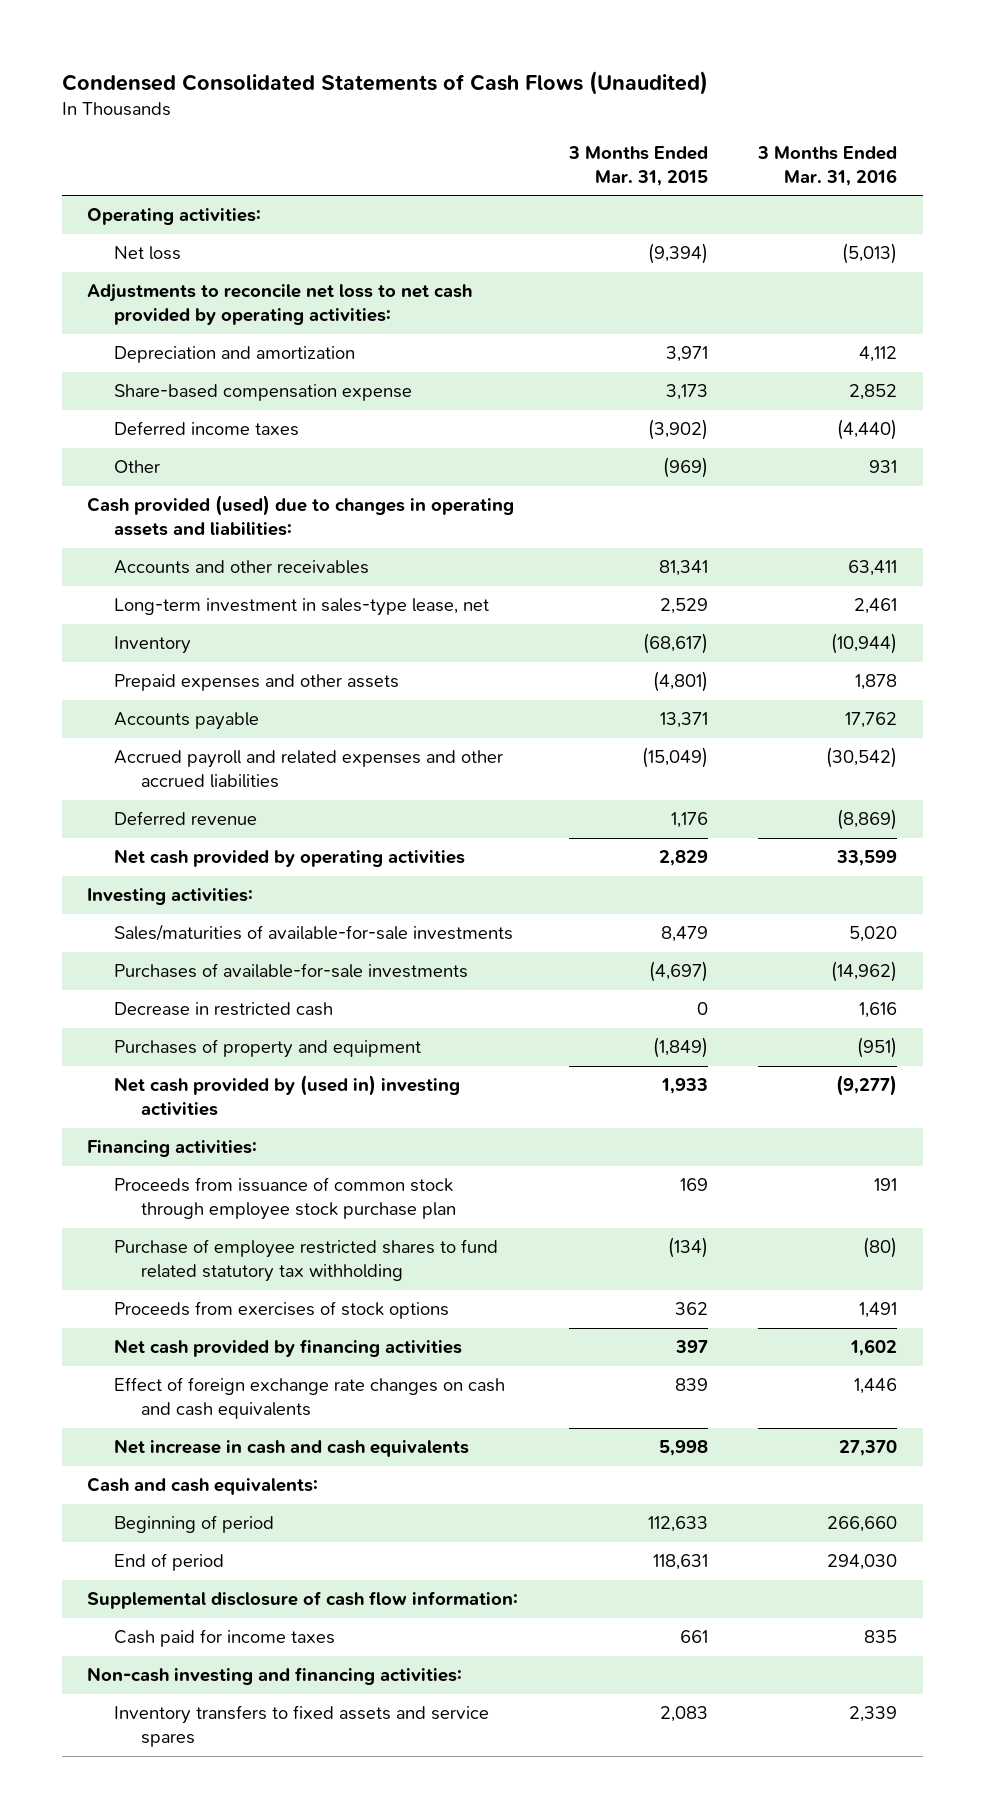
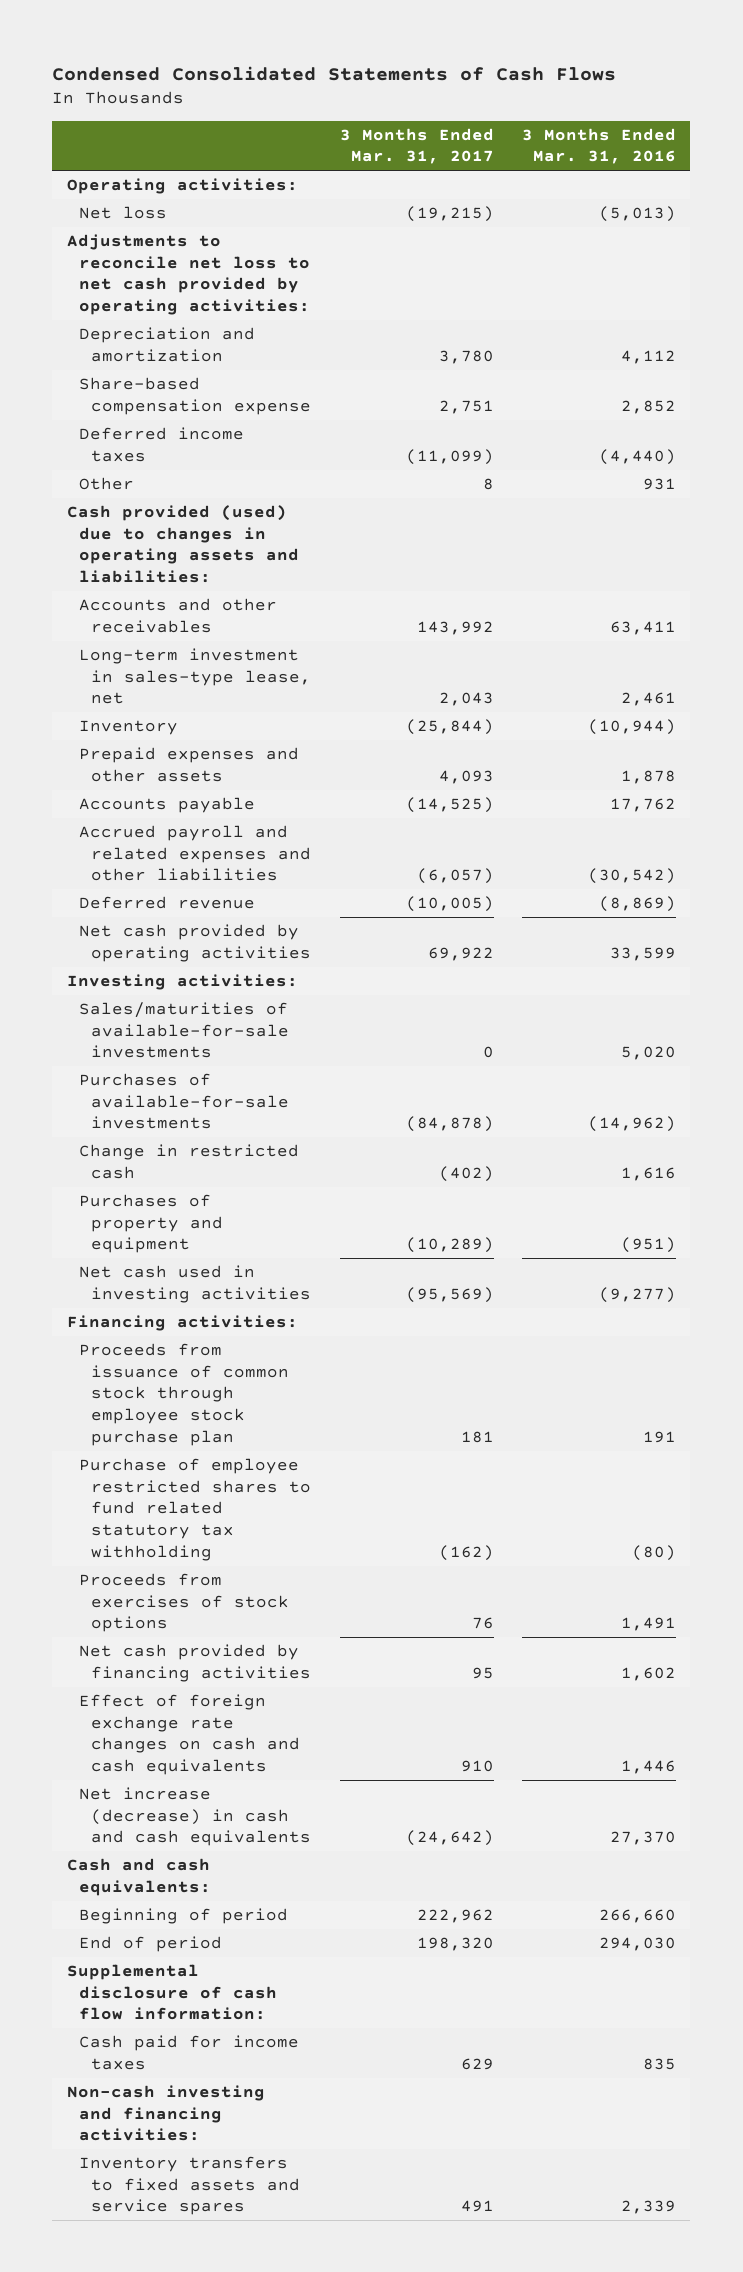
[61,71,708,96] Condensed Consolidated Statements of Cash Flows (Unaudited) -> [52,65,617,81] Condensed Consolidated Statements of Cash Flows
[567,146,708,186] 3 Months Ended Mar. 31, 2015 -> none
none -> [339,127,494,165] 3 Months Ended Mar. 31, 2017
[113,750,503,788] Accrued payroll and related expenses and other accrued liabilities -> [79,825,312,882] Accrued payroll and related expenses and other liabilities
[113,1002,333,1017] Decrease in restricted cash -> [79,1144,300,1179] Change in restricted cash
[113,1075,460,1116] Net cash provided by (used in) investing activities -> [79,1265,312,1303] Net cash used in investing activities
[113,1439,469,1458] Net increase in cash and cash equivalents -> [79,1787,312,1847] Net increase (decrease) in cash and cash equivalents

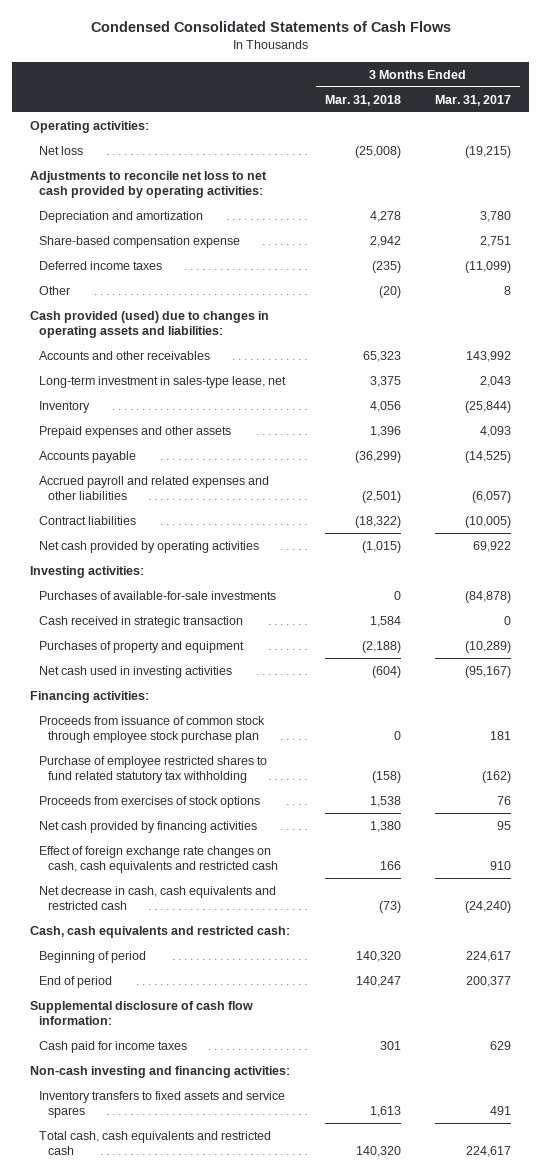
[522,127,677,165] 3 Months Ended Mar. 31, 2016 -> none
none -> [324,94,401,106] Mar. 31, 2018
[79,896,256,910] Deferred revenue -> [38,515,136,525] Contract liabilities
[79,1002,290,1059] Sales/maturities of available-for-sale investments -> none
[79,1144,300,1179] Change in restricted cash -> none
none -> [38,615,243,628] Cash received in strategic transaction
[405,1286,494,1303] (95,569) -> [465,665,512,678] (95,167)
[79,1694,301,1776] Effect of foreign exchange rate changes on cash and cash equivalents -> [38,845,279,874] Effect of foreign exchange rate changes on cash, cash equivalents and restricted cash
[79,1787,312,1847] Net increase (decrease) in cash and cash equivalents -> [38,885,276,911] Net decrease in cash, cash equivalents and restricted cash
[405,1830,494,1847] (24,642) -> [465,901,512,914] (24,240)
[66,1858,212,1896] Cash and cash equivalents: -> [29,925,290,938] Cash, cash equivalents and restricted cash:
[416,1909,494,1924] 222,962 -> [466,950,512,962] 224,617
[416,1937,494,1952] 198,320 -> [466,975,512,987] 200,377
none -> [38,1130,271,1156] Total cash, cash equivalents and restricted cash

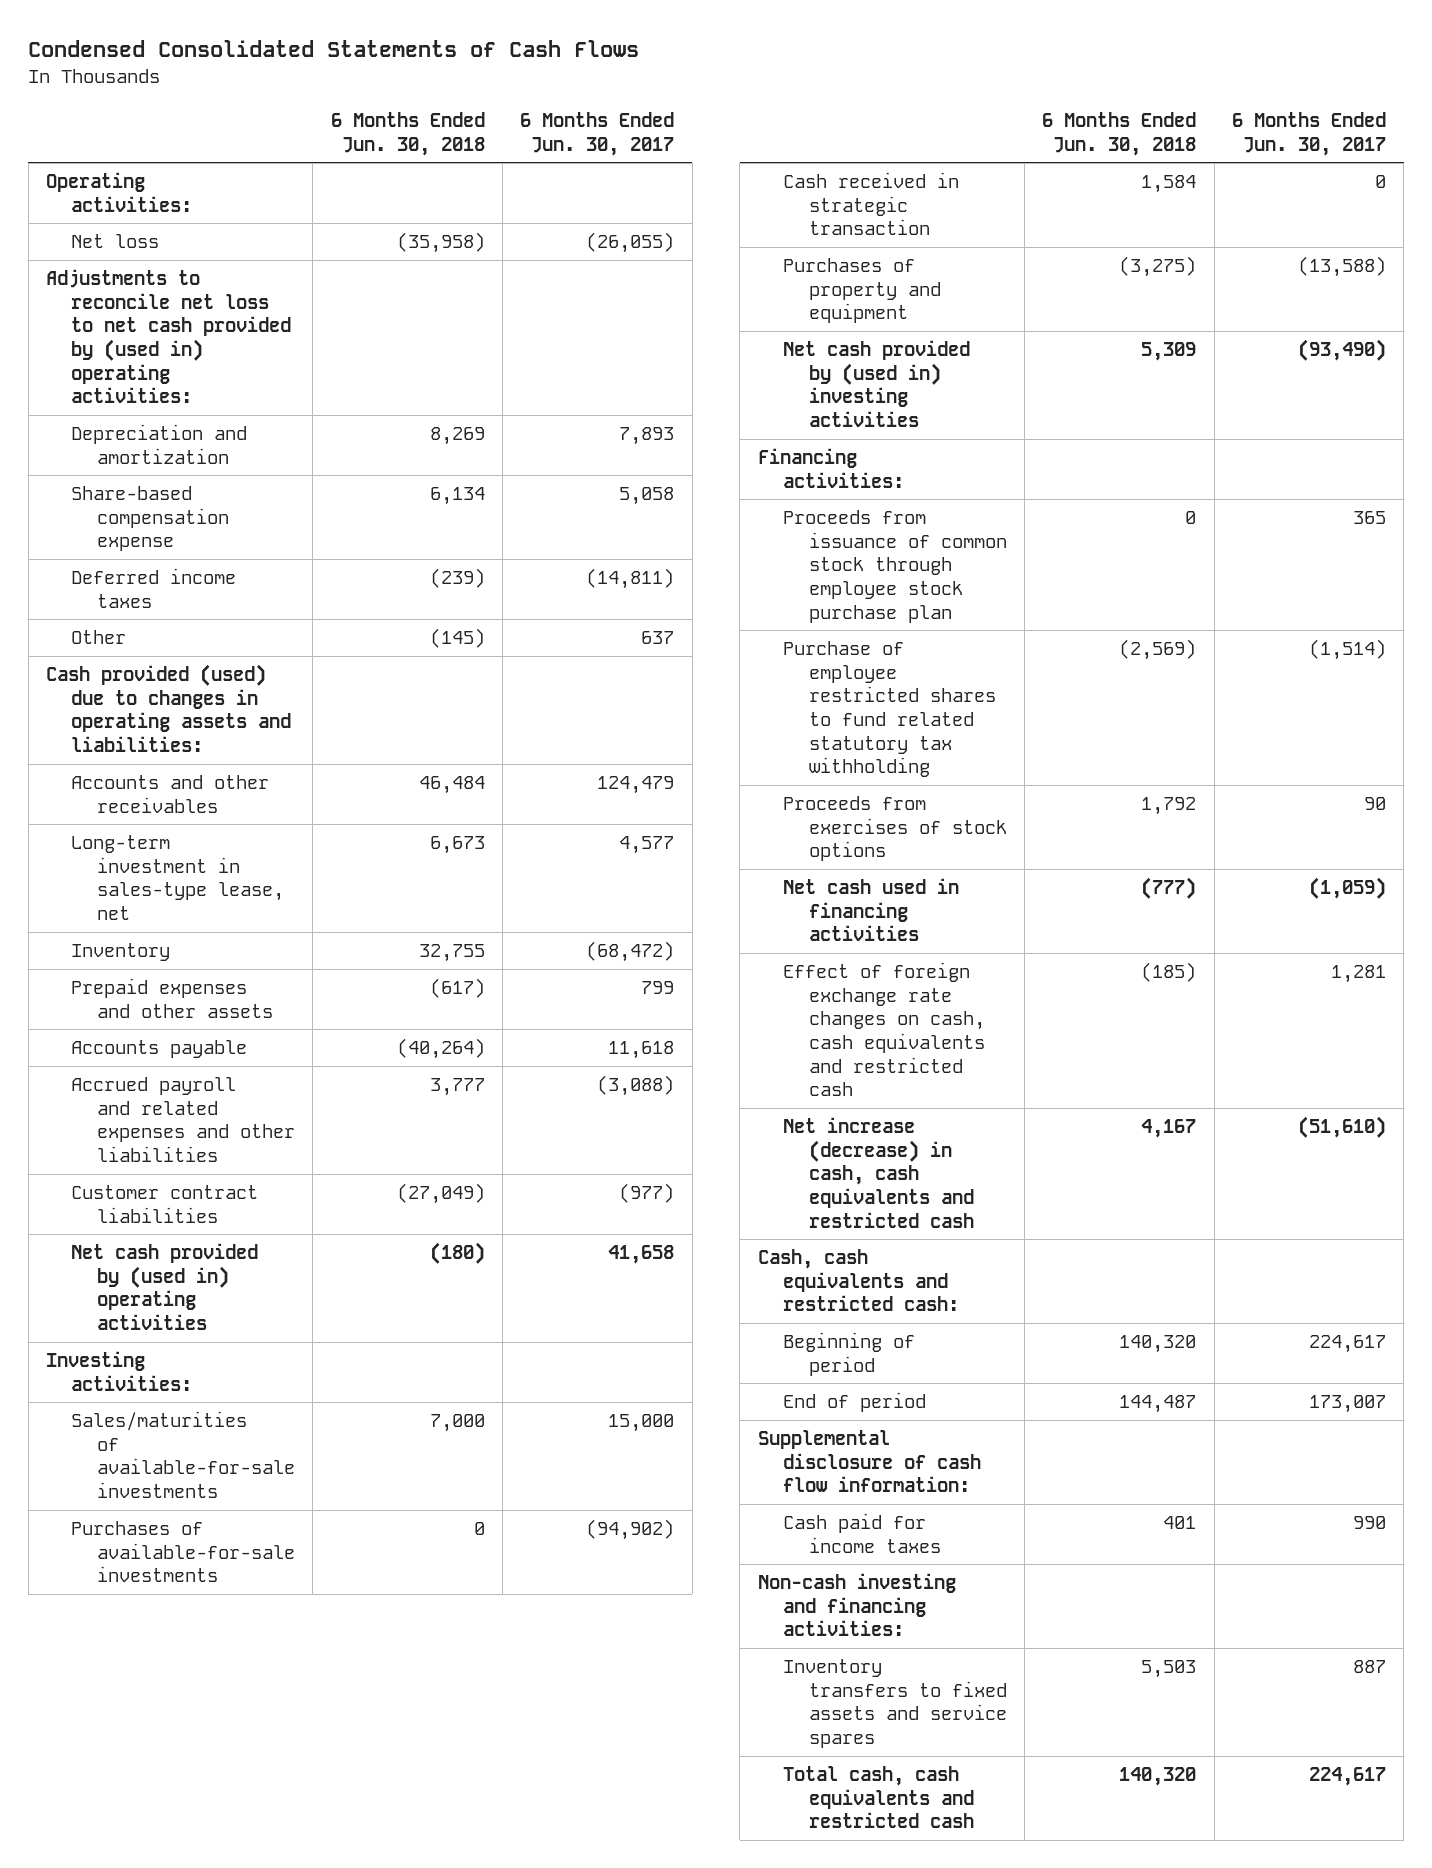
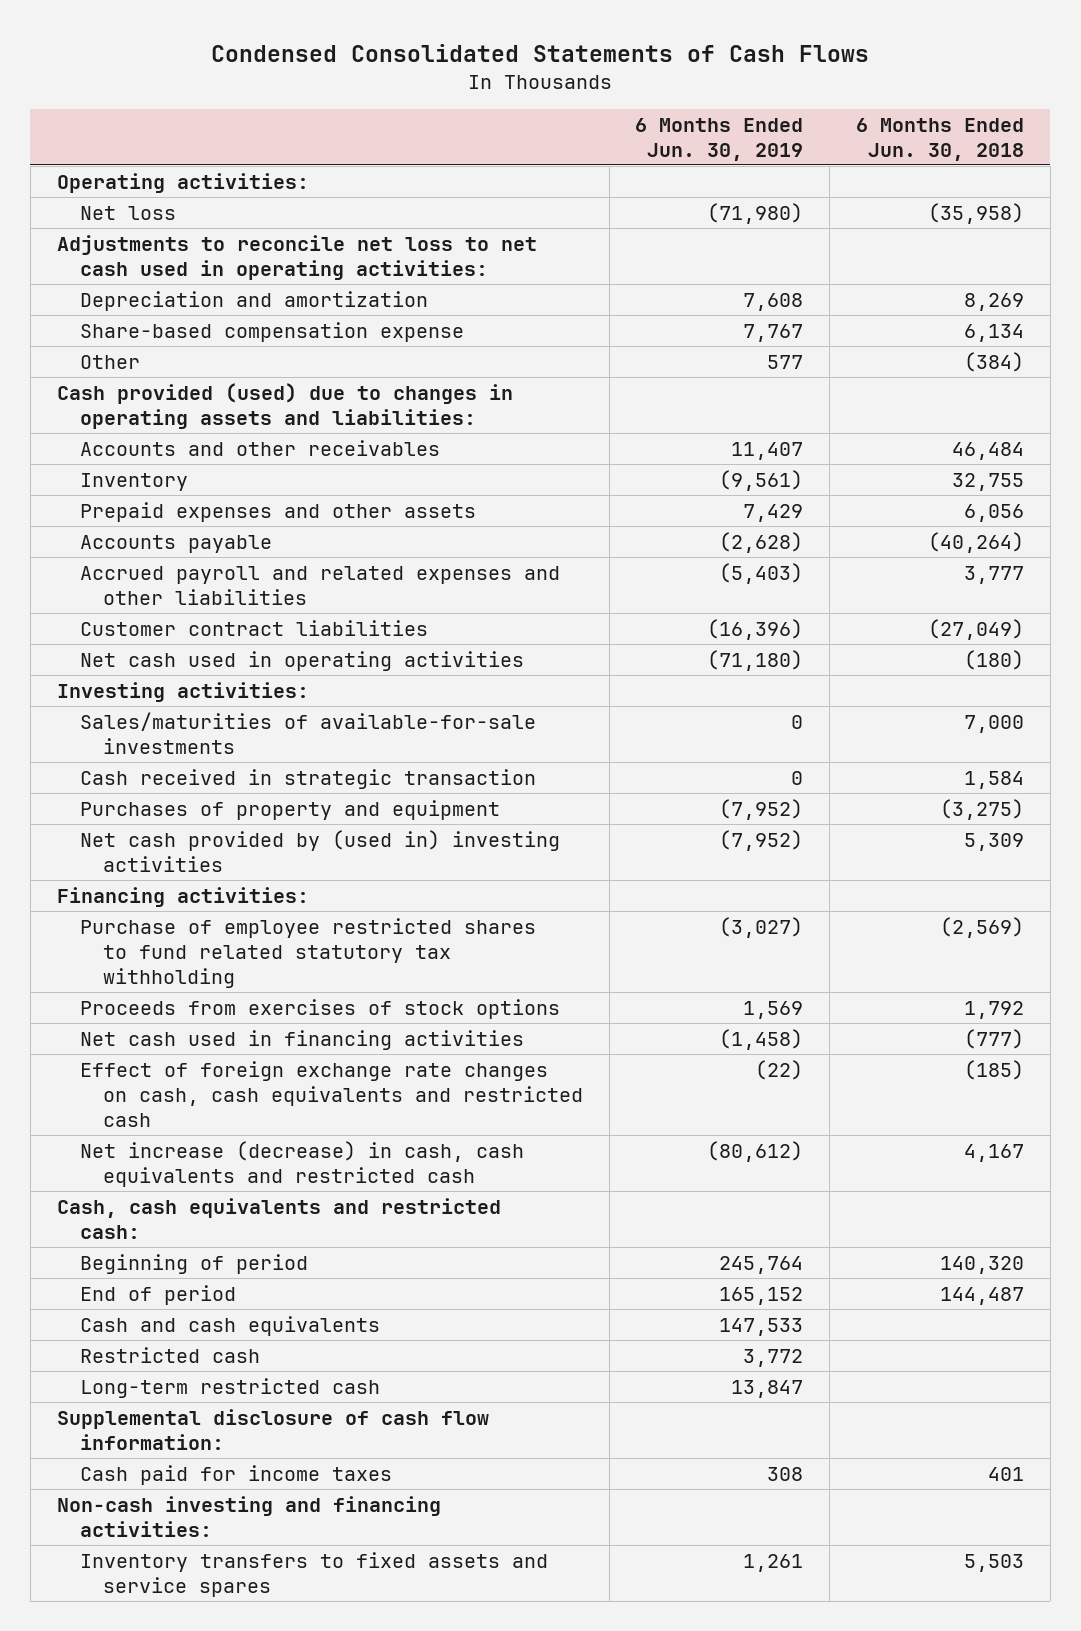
[520,111,675,156] 6 Months Ended Jun. 30, 2017 -> none
none -> [635,117,804,161] 6 Months Ended Jun. 30, 2019
[45,268,292,404] Adjustments to reconcile net loss to net cash provided by (used in) operating activities: -> [56,234,537,280] Adjustments to reconcile net loss to net cash used in operating activities:
[71,567,237,608] Deferred income taxes -> none
[429,627,485,648] (145) -> [964,351,1025,372] (384)
[71,834,284,920] Long-term investment in sales-type lease, net -> none
[429,977,485,998] (617) -> [964,503,1025,522] 6,056
[71,1242,259,1330] Net cash provided by (used in) operating activities -> [79,650,524,671] Net cash used in operating activities
[71,1520,295,1583] Purchases of available-for-sale investments -> none
[783,509,1007,623] Proceeds from issuance of common stock through employee stock purchase plan -> none
none -> [79,1315,380,1336] Cash and cash equivalents
none -> [79,1346,260,1363] Restricted cash
none -> [79,1377,380,1398] Long-term restricted cash
[783,1765,974,1829] Total cash, cash equivalents and restricted cash -> none

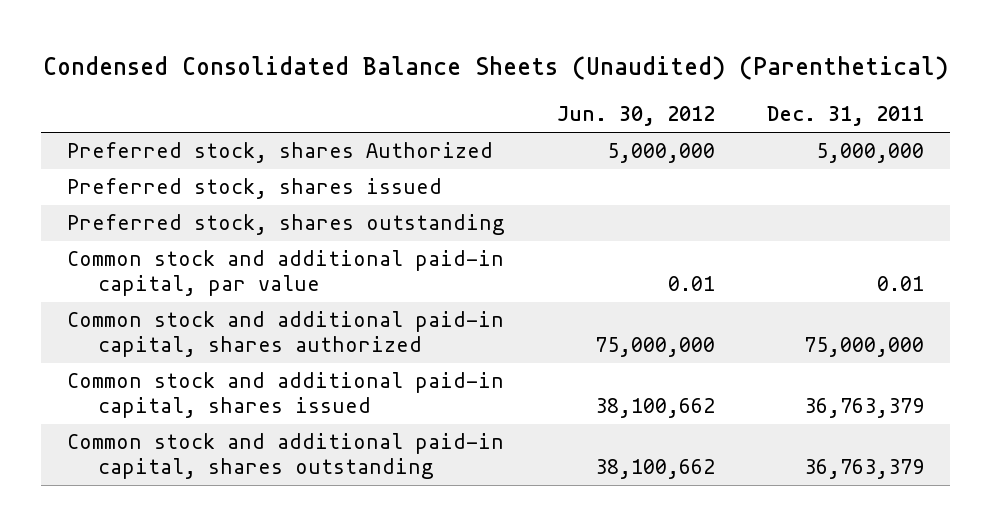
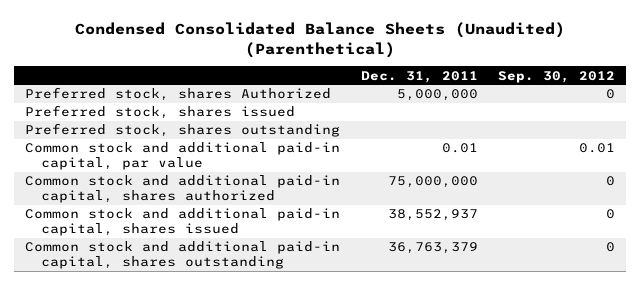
[557,106,716,127] Jun. 30, 2012 -> none
none -> [498,70,616,83] Sep. 30, 2012
[803,398,924,419] 36,763,379 -> [387,209,478,222] 38,552,937

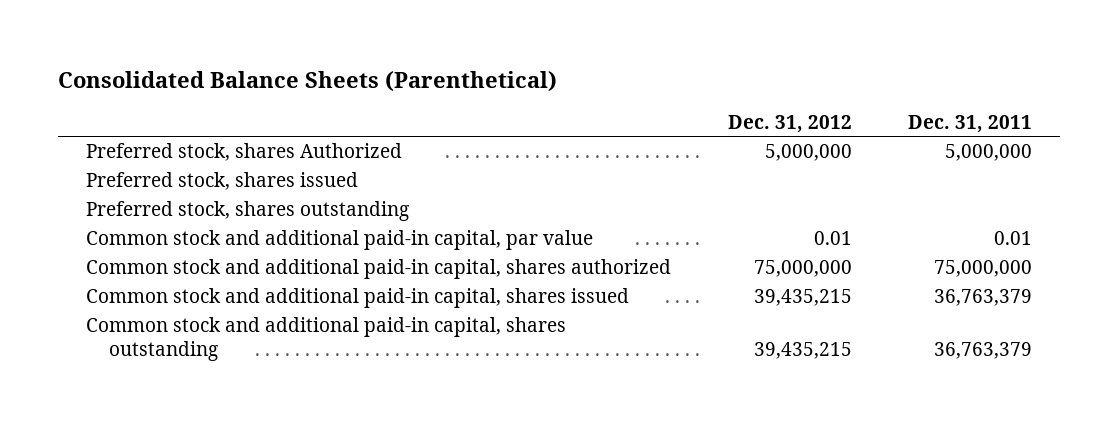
[75,21,566,58] Condensed Consolidated Balance Sheets (Unaudited) (Parenthetical) -> [58,71,558,93] Consolidated Balance Sheets (Parenthetical)
[498,70,616,83] Sep. 30, 2012 -> none
none -> [727,114,852,133] Dec. 31, 2012
[387,209,478,222] 38,552,937 -> [934,289,1033,307] 36,763,379

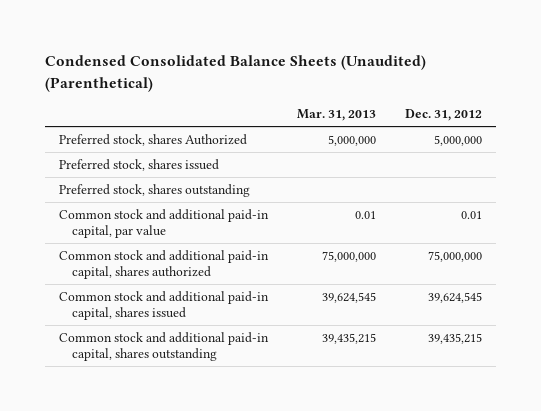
[58,71,558,93] Consolidated Balance Sheets (Parenthetical) -> [45,55,427,92] Condensed Consolidated Balance Sheets (Unaudited) (Parenthetical)
[908,114,1033,133] Dec. 31, 2011 -> none
none -> [297,109,377,122] Mar. 31, 2013
[753,289,852,307] 39,435,215 -> [427,291,482,303] 39,624,545

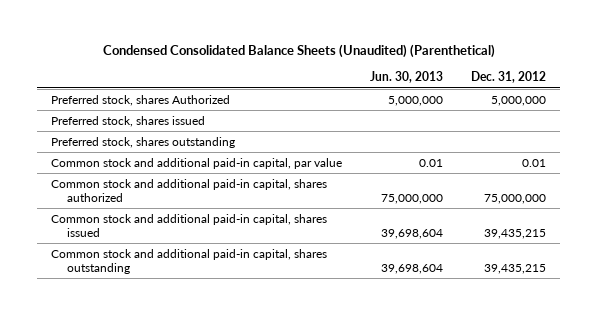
[297,109,377,122] Mar. 31, 2013 -> none
none -> [370,71,444,84] Jun. 30, 2013
[427,291,482,303] 39,624,545 -> [484,228,547,239] 39,435,215

